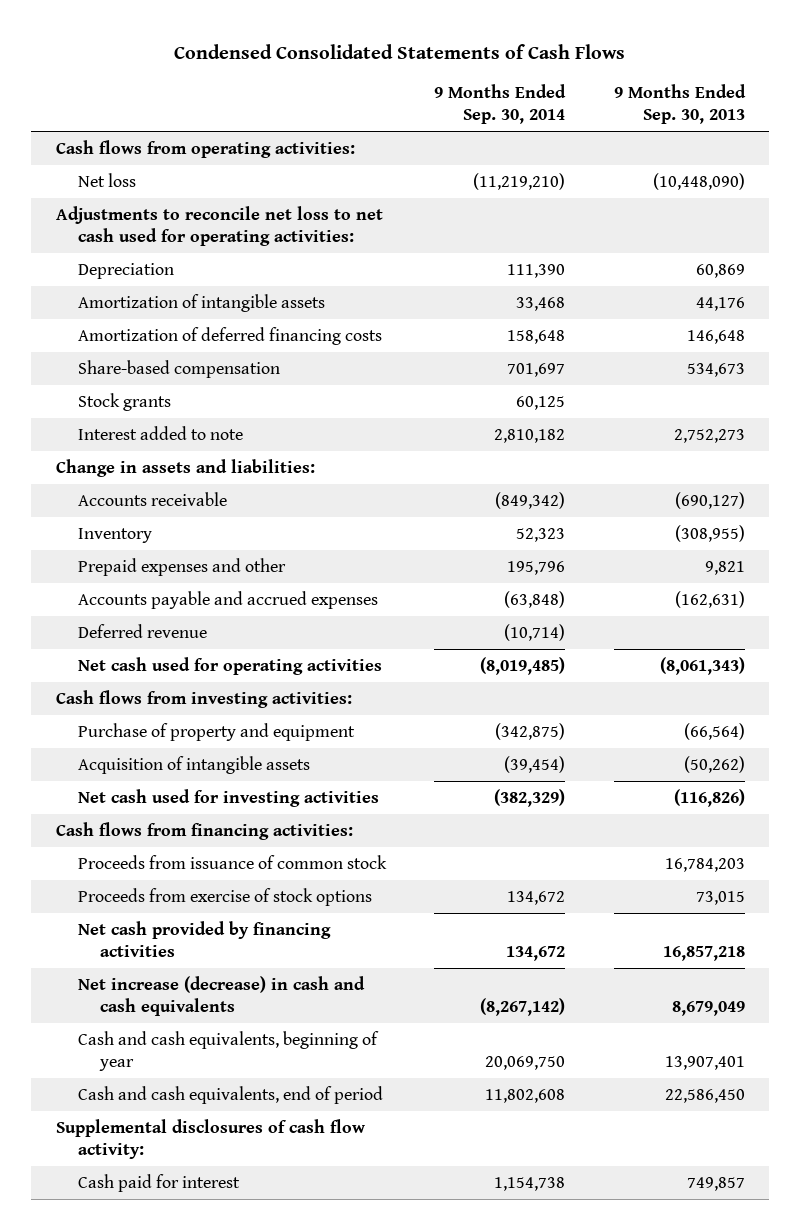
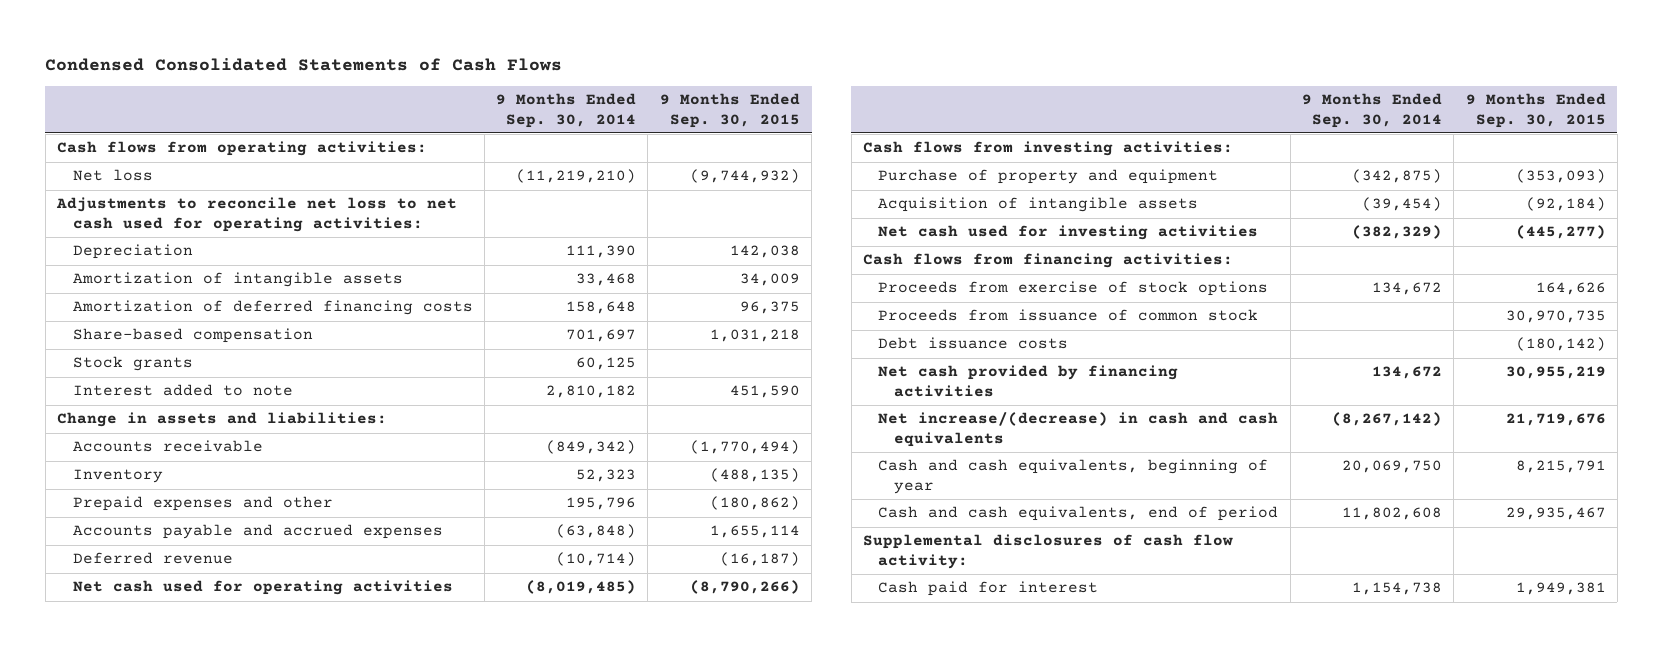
[613,84,746,124] 9 Months Ended Sep. 30, 2013 -> none
none -> [659,92,800,128] 9 Months Ended Sep. 30, 2015
[77,855,387,870] Proceeds from issuance of common stock -> [878,309,1259,322] Proceeds from issuance of common stock
none -> [878,337,1069,350] Debt issuance costs
[77,976,365,1016] Net increase (decrease) in cash and cash equivalents -> [878,412,1279,447] Net increase/(decrease) in cash and cash equivalents

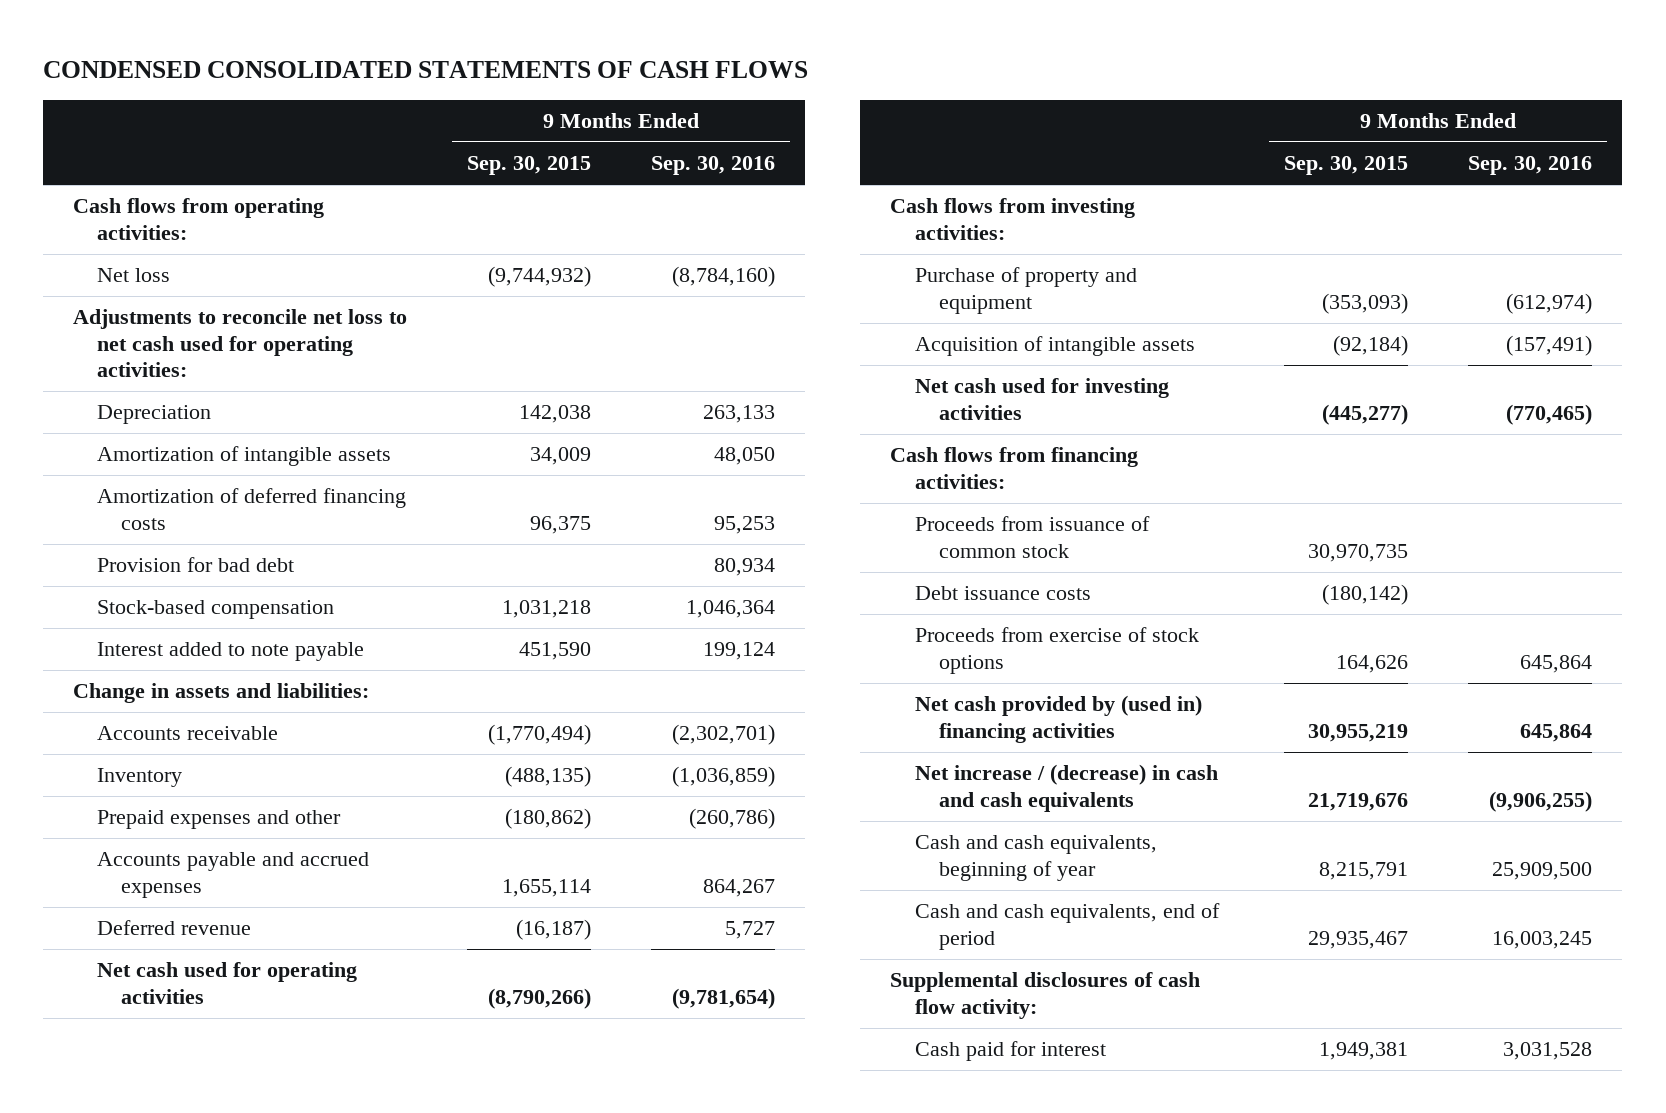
[45,57,563,71] Condensed Consolidated Statements of Cash Flows -> [43,60,809,78] CONDENSED CONSOLIDATED STATEMENTS OF CASH FLOWS
[496,92,637,128] 9 Months Ended Sep. 30, 2014 -> none
none -> [651,156,776,176] Sep. 30, 2016
[72,356,193,372] Stock grants -> none
none -> [97,557,295,573] Provision for bad debt
[72,328,313,344] Share-based compensation -> [97,600,335,620] Stock-based compensation
[72,384,293,397] Interest added to note -> [97,642,365,662] Interest added to note payable
[878,281,1269,297] Proceeds from exercise of stock options -> [914,627,1199,674] Proceeds from exercise of stock options
[878,365,1179,397] Net cash provided by financing activities -> [914,695,1202,743] Net cash provided by (used in) financing activities
[878,412,1279,447] Net increase/(decrease) in cash and cash equivalents -> [914,764,1218,812] Net increase / (decrease) in cash and cash equivalents

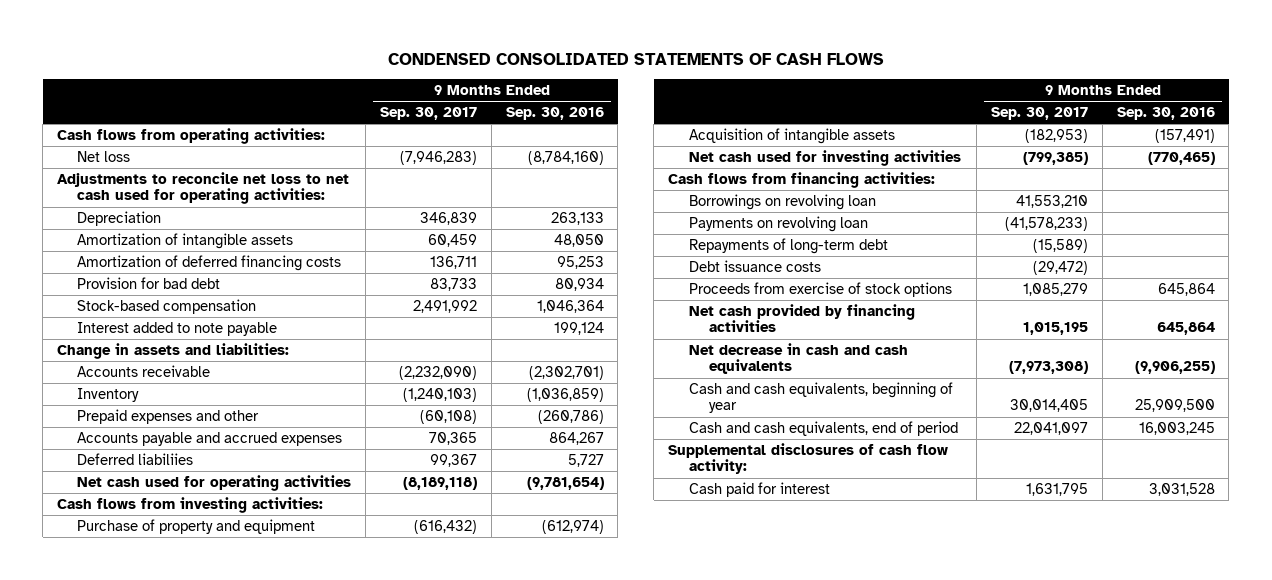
[467,156,592,176] Sep. 30, 2015 -> none
none -> [379,106,477,120] Sep. 30, 2017
[97,920,252,936] Deferred revenue -> [77,452,194,465] Deferred liabiliies
[914,516,1150,558] Proceeds from issuance of common stock -> none
none -> [688,193,876,210] Borrowings on revolving loan
none -> [688,215,868,232] Payments on revolving loan
none -> [688,237,888,254] Repayments of long-term debt
[914,695,1202,743] Net cash provided by (used in) financing activities -> [688,303,915,333] Net cash provided by financing activities
[914,764,1218,812] Net increase / (decrease) in cash and cash equivalents -> [688,342,908,375] Net decrease in cash and cash equivalents

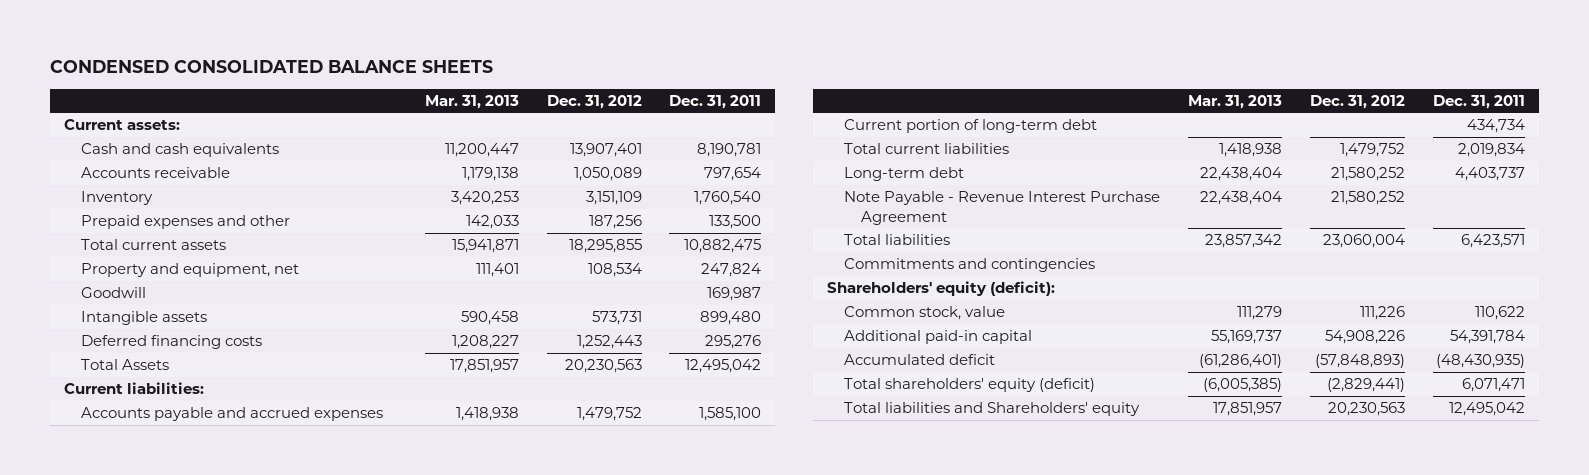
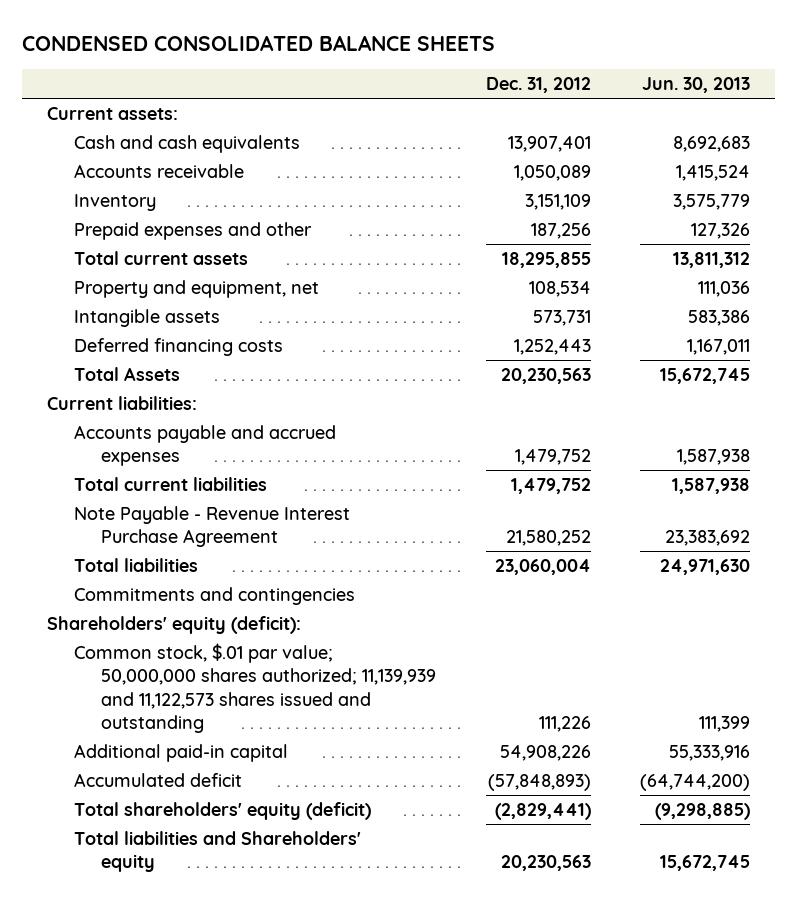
[424,94,519,109] Mar. 31, 2013 -> none
[669,94,762,109] Dec. 31, 2011 -> none
none -> [642,76,751,93] Jun. 30, 2013
[80,287,146,299] Goodwill -> none
[844,119,1098,134] Current portion of long-term debt -> none
[844,167,965,182] Long-term debt -> none
[844,306,1006,321] Common stock, value -> [74,643,436,734] Common stock, $.01 par value; 50,000,000 shares authorized; 11,139,939 and 11,122,573 shares issued and outstanding

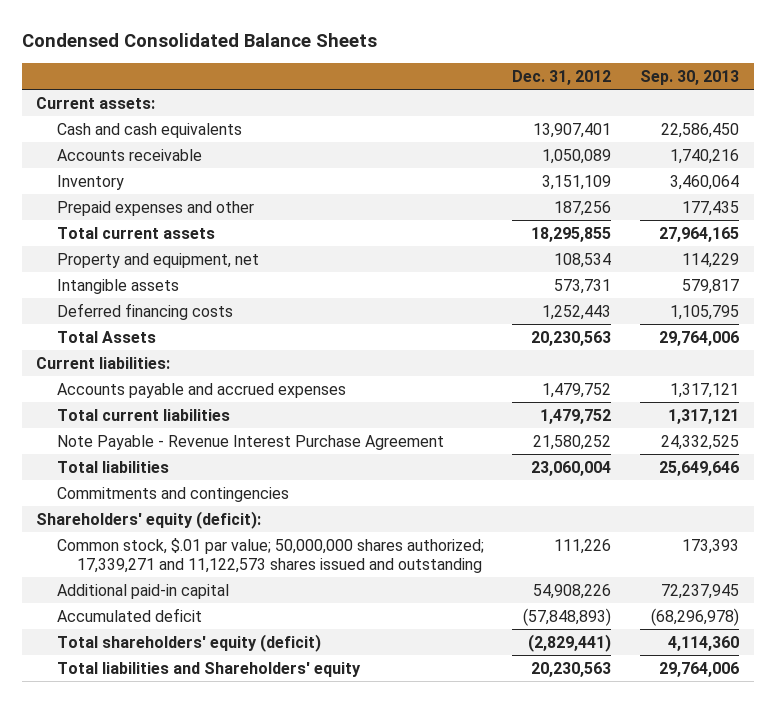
[22,34,496,51] CONDENSED CONSOLIDATED BALANCE SHEETS -> [21,33,377,48] Condensed Consolidated Balance Sheets
[642,76,751,93] Jun. 30, 2013 -> none
none -> [640,69,740,85] Sep. 30, 2013
[74,643,436,734] Common stock, $.01 par value; 50,000,000 shares authorized; 11,139,939 and 11,122,573 shares issued and outstanding -> [56,537,484,573] Common stock, $.01 par value; 50,000,000 shares authorized; 17,339,271 and 11,122,573 shares issued and outstanding

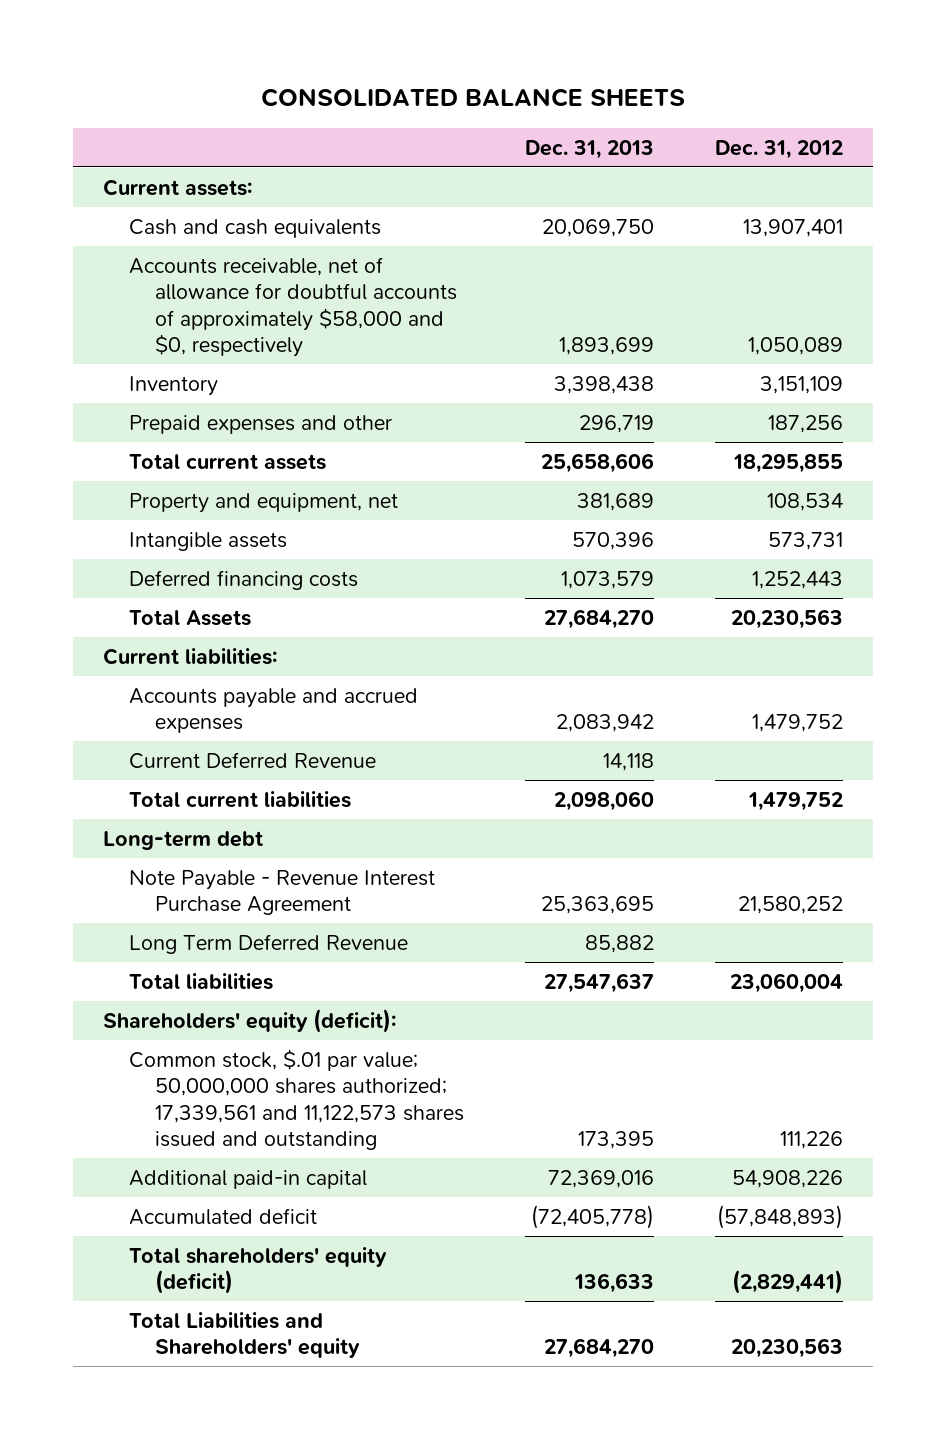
[21,33,377,48] Condensed Consolidated Balance Sheets -> [261,88,686,108] CONSOLIDATED BALANCE SHEETS
[640,69,740,85] Sep. 30, 2013 -> none
none -> [524,139,654,159] Dec. 31, 2013
[56,148,202,161] Accounts receivable -> [128,256,457,358] Accounts receivable, net of allowance for doubtful accounts of approximately $58,000 and $0, respectively
none -> [128,751,376,769] Current Deferred Revenue
none -> [103,830,264,850] Long-term debt
none -> [128,933,408,954] Long Term Deferred Revenue
[56,486,289,502] Commitments and contingencies -> none
[56,537,484,573] Common stock, $.01 par value; 50,000,000 shares authorized; 17,339,271 and 11,122,573 shares issued and outstanding -> [128,1048,464,1151] Common stock, $.01 par value; 50,000,000 shares authorized; 17,339,561 and 11,122,573 shares issued and outstanding
[56,661,361,677] Total liabilities and Shareholders' equity -> [128,1311,360,1359] Total Liabilities and Shareholders' equity

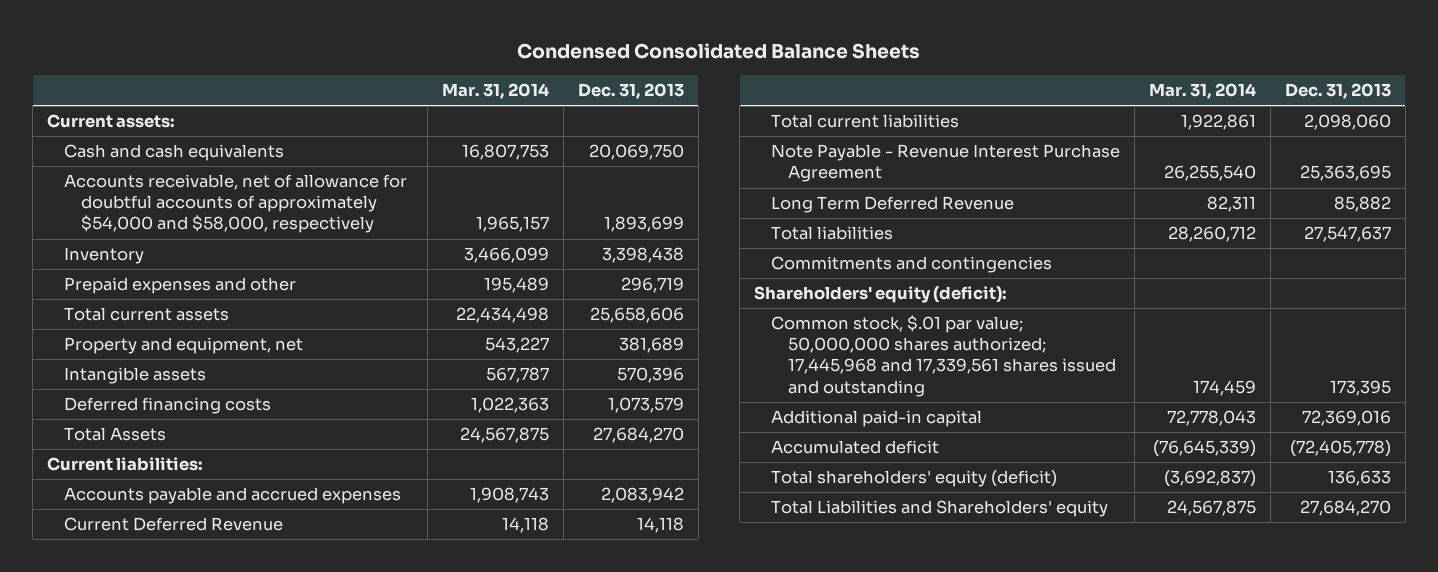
[261,88,686,108] CONSOLIDATED BALANCE SHEETS -> [517,43,921,60] Condensed Consolidated Balance Sheets
[714,139,843,159] Dec. 31, 2012 -> none
none -> [442,83,550,100] Mar. 31, 2014
[128,256,457,358] Accounts receivable, net of allowance for doubtful accounts of approximately $58,000 and $0, respectively -> [64,174,408,234] Accounts receivable, net of allowance for doubtful accounts of approximately $54,000 and $58,000, respectively
[103,830,264,850] Long-term debt -> none
none -> [770,256,1052,274] Commitments and contingencies
[128,1048,464,1151] Common stock, $.01 par value; 50,000,000 shares authorized; 17,339,561 and 11,122,573 shares issued and outstanding -> [770,315,1116,397] Common stock, $.01 par value; 50,000,000 shares authorized; 17,445,968 and 17,339,561 shares issued and outstanding

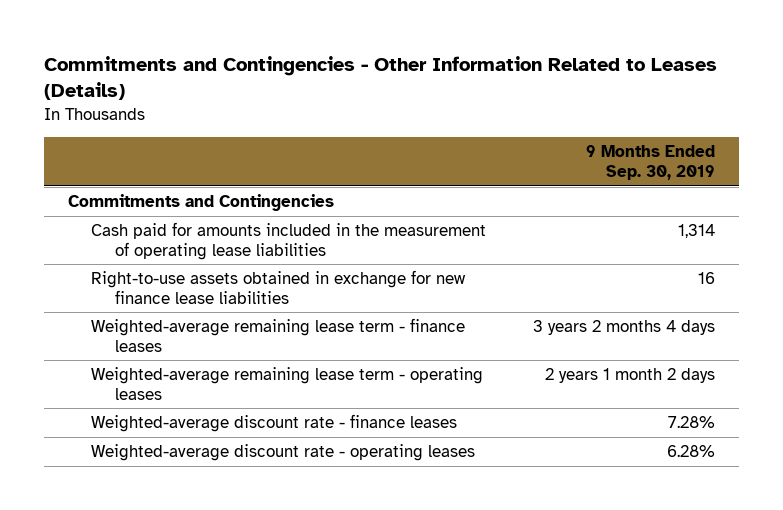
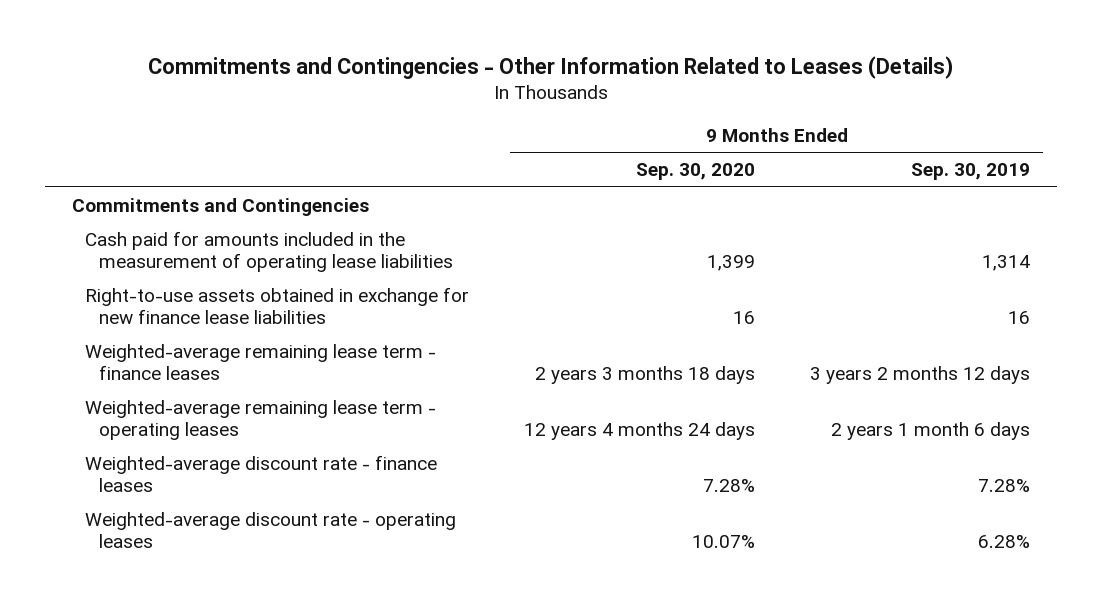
none -> [636,163,756,181] Sep. 30, 2020
[533,320,716,336] 3 years 2 months 4 days -> [809,365,1030,384] 3 years 2 months 12 days
[545,368,716,384] 2 years 1 month 2 days -> [830,421,1030,440] 2 years 1 month 6 days

